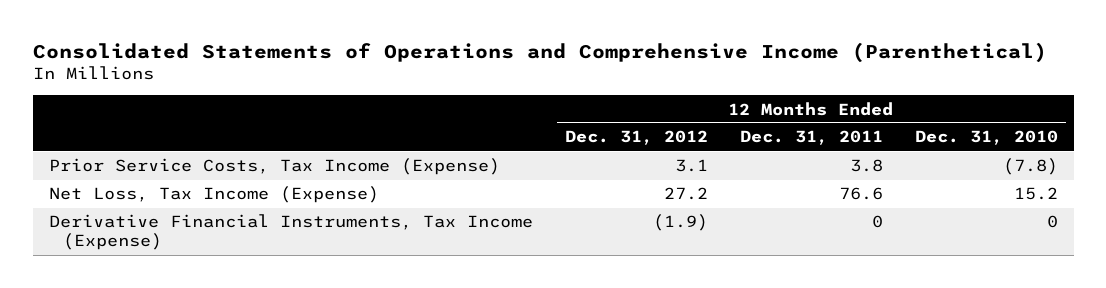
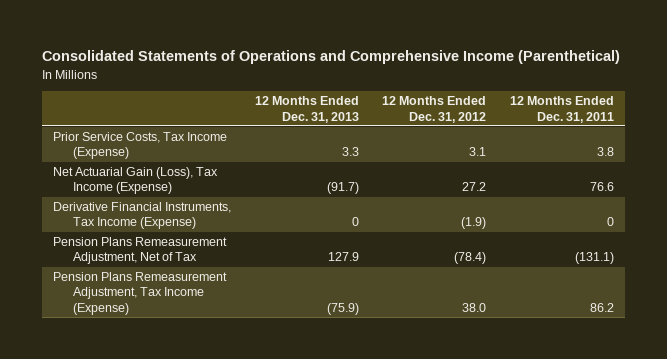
[914,130,1058,146] Dec. 31, 2010 -> none
none -> [254,96,359,123] 12 Months Ended Dec. 31, 2013
[48,186,379,204] Net Loss, Tax Income (Expense) -> [53,166,219,195] Net Actuarial Gain (Loss), Tax Income (Expense)
none -> [53,236,228,265] Pension Plans Remeasurement Adjustment, Net of Tax
none -> [53,271,228,315] Pension Plans Remeasurement Adjustment, Tax Income (Expense)

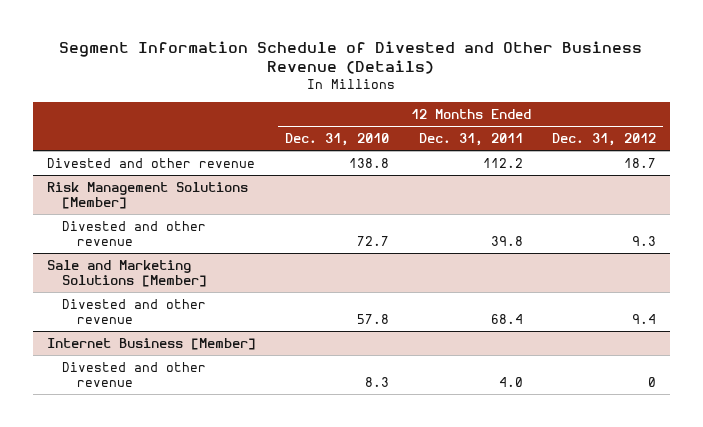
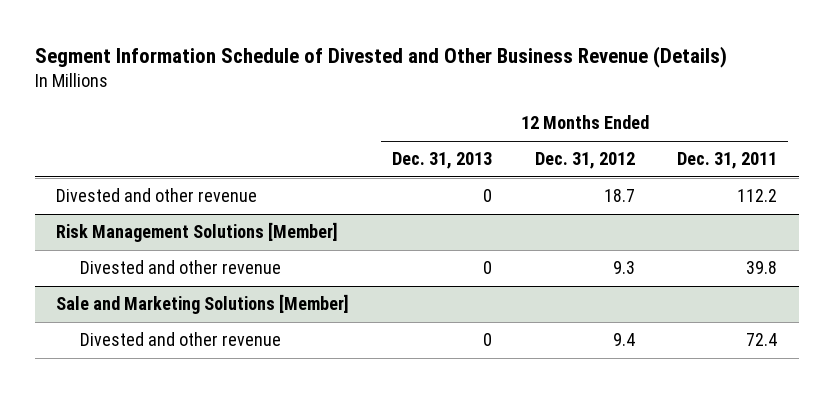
[285,132,390,146] Dec. 31, 2010 -> none
none -> [391,152,492,170] Dec. 31, 2013
[47,337,257,350] Internet Business [Member] -> none
[62,361,207,387] Divested and other revenue -> none
[490,313,523,324] 68.4 -> [746,333,778,347] 72.4

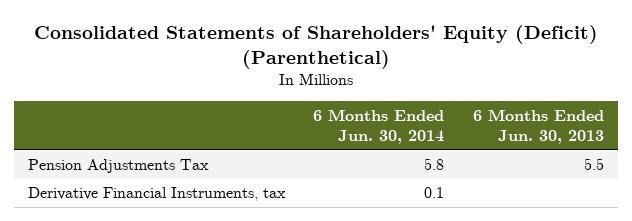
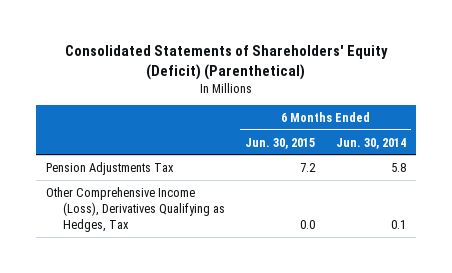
[472,108,604,145] 6 Months Ended Jun. 30, 2013 -> none
none -> [245,137,316,149] Jun. 30, 2015
[27,187,286,202] Derivative Financial Instruments, tax -> [46,186,226,232] Other Comprehensive Income (Loss), Derivatives Qualifying as Hedges, Tax

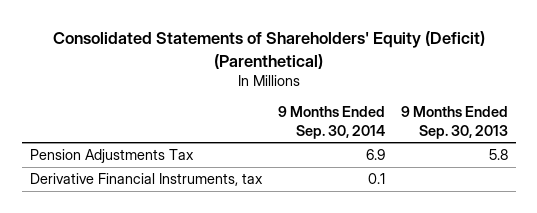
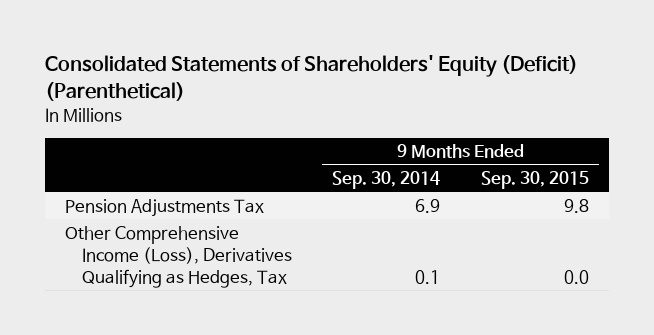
[400,106,508,139] 9 Months Ended Sep. 30, 2013 -> none
none -> [480,171,589,190] Sep. 30, 2015
[29,173,263,187] Derivative Financial Instruments, tax -> [65,225,292,288] Other Comprehensive Income (Loss), Derivatives Qualifying as Hedges, Tax

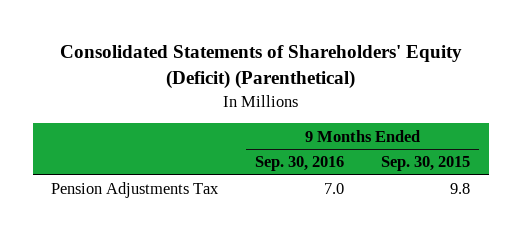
[332,171,441,190] Sep. 30, 2014 -> none
none -> [255,156,345,172] Sep. 30, 2016
[65,225,292,288] Other Comprehensive Income (Loss), Derivatives Qualifying as Hedges, Tax -> none

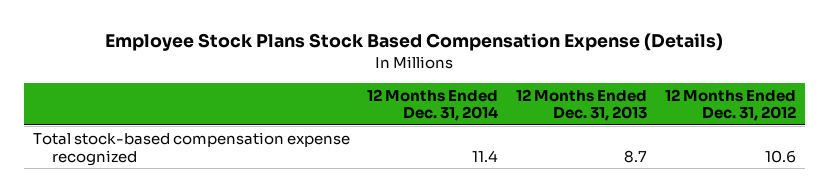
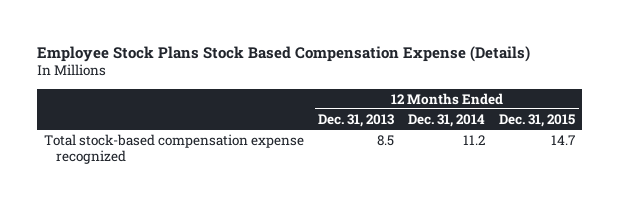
[665,88,797,122] 12 Months Ended Dec. 31, 2012 -> none
none -> [499,113,576,127] Dec. 31, 2015
[472,149,499,162] 11.4 -> [463,134,486,145] 11.2
[624,149,648,163] 8.7 -> [377,134,395,146] 8.5

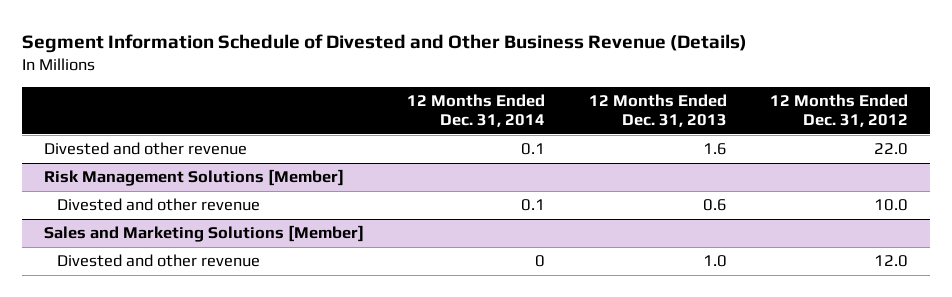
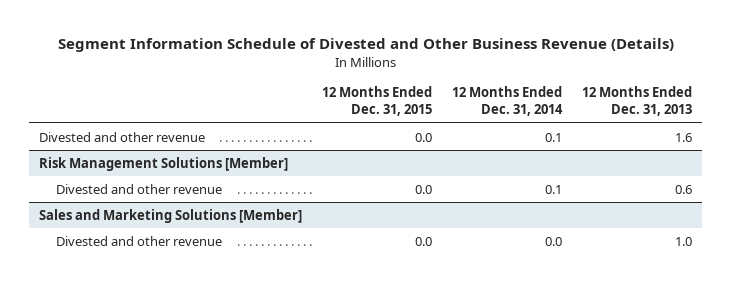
[770,93,909,128] 12 Months Ended Dec. 31, 2012 -> none
none -> [322,86,433,117] 12 Months Ended Dec. 31, 2015
[535,255,546,268] 0 -> [545,236,563,246] 0.0

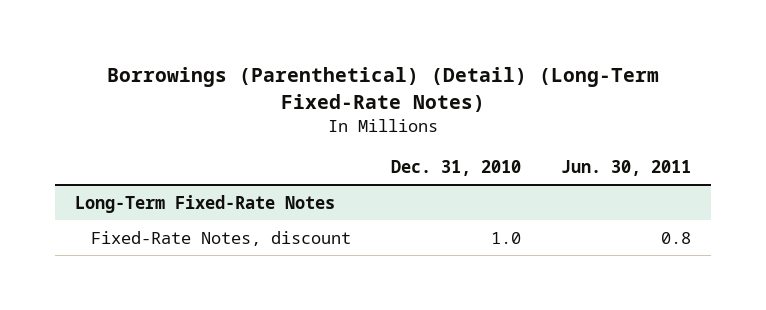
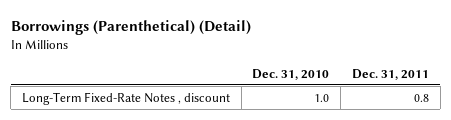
[106,66,659,112] Borrowings (Parenthetical) (Detail) (Long-Term Fixed-Rate Notes) -> [10,20,251,36] Borrowings (Parenthetical) (Detail)
[560,159,691,176] Jun. 30, 2011 -> none
none -> [351,68,429,80] Dec. 31, 2011
[75,194,336,213] Long-Term Fixed-Rate Notes -> none
[90,230,351,246] Fixed-Rate Notes, discount -> [21,91,230,105] Long-Term Fixed-Rate Notes , discount

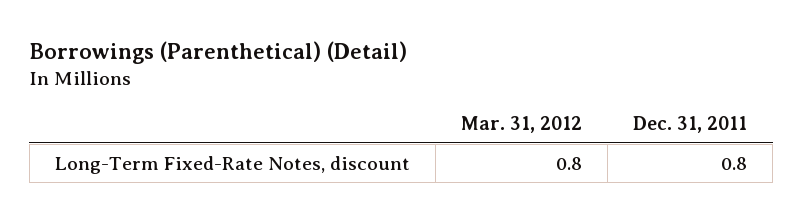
[252,68,330,80] Dec. 31, 2010 -> none
none -> [461,116,583,134] Mar. 31, 2012
[21,91,230,105] Long-Term Fixed-Rate Notes , discount -> [55,155,411,174] Long-Term Fixed-Rate Notes, discount

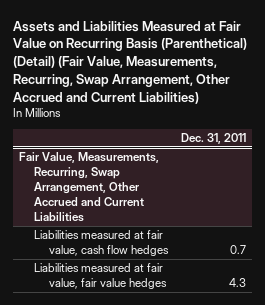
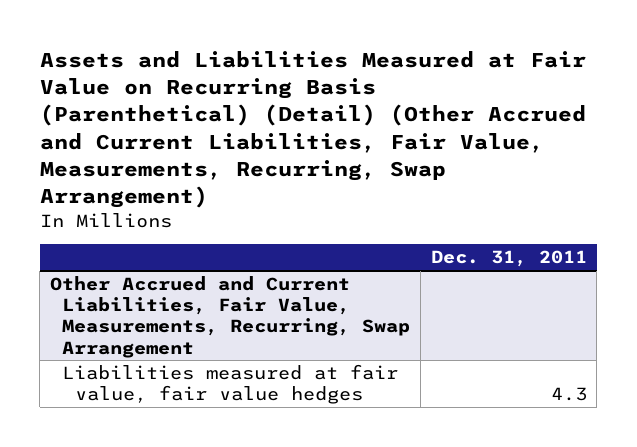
[12,20,247,104] Assets and Liabilities Measured at Fair Value on Recurring Basis (Parenthetical) (Detail) (Fair Value, Measurements, Recurring, Swap Arrangement, Other Accrued and Current Liabilities) -> [39,51,586,209] Assets and Liabilities Measured at Fair Value on Recurring Basis (Parenthetical) (Detail) (Other Accrued and Current Liabilities, Fair Value, Measurements, Recurring, Swap Arrangement)
[34,230,170,257] Liabilities measured at fair value, cash flow hedges -> none
[19,152,160,222] Fair Value, Measurements, Recurring, Swap Arrangement, Other Accrued and Current Liabilities -> [49,276,411,358] Other Accrued and Current Liabilities, Fair Value, Measurements, Recurring, Swap Arrangement

